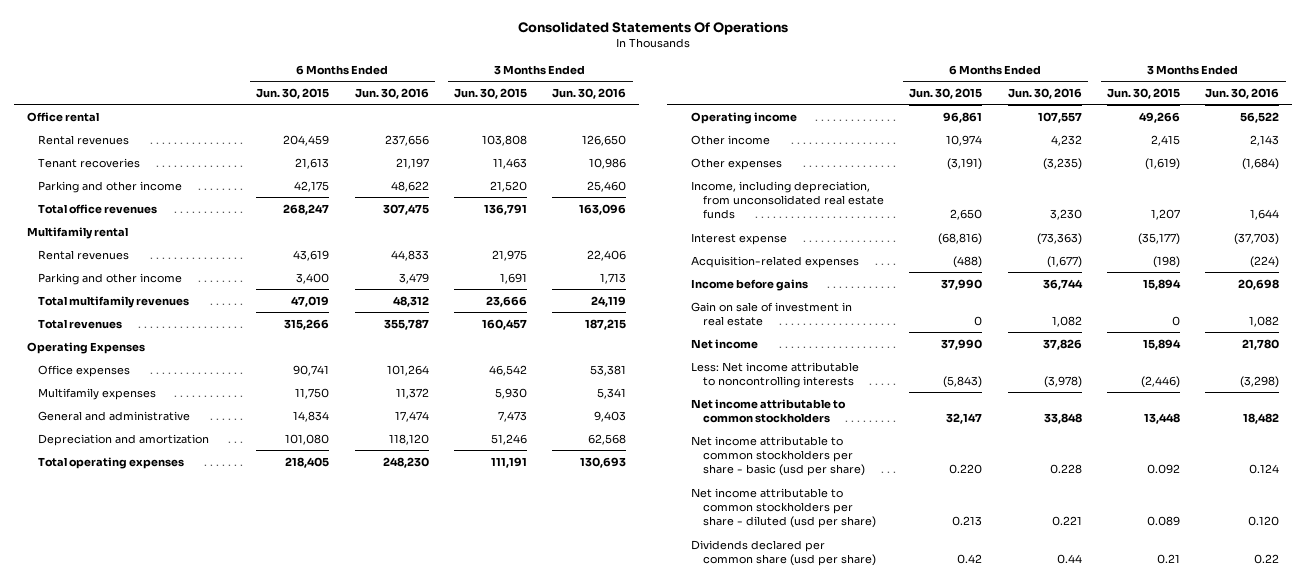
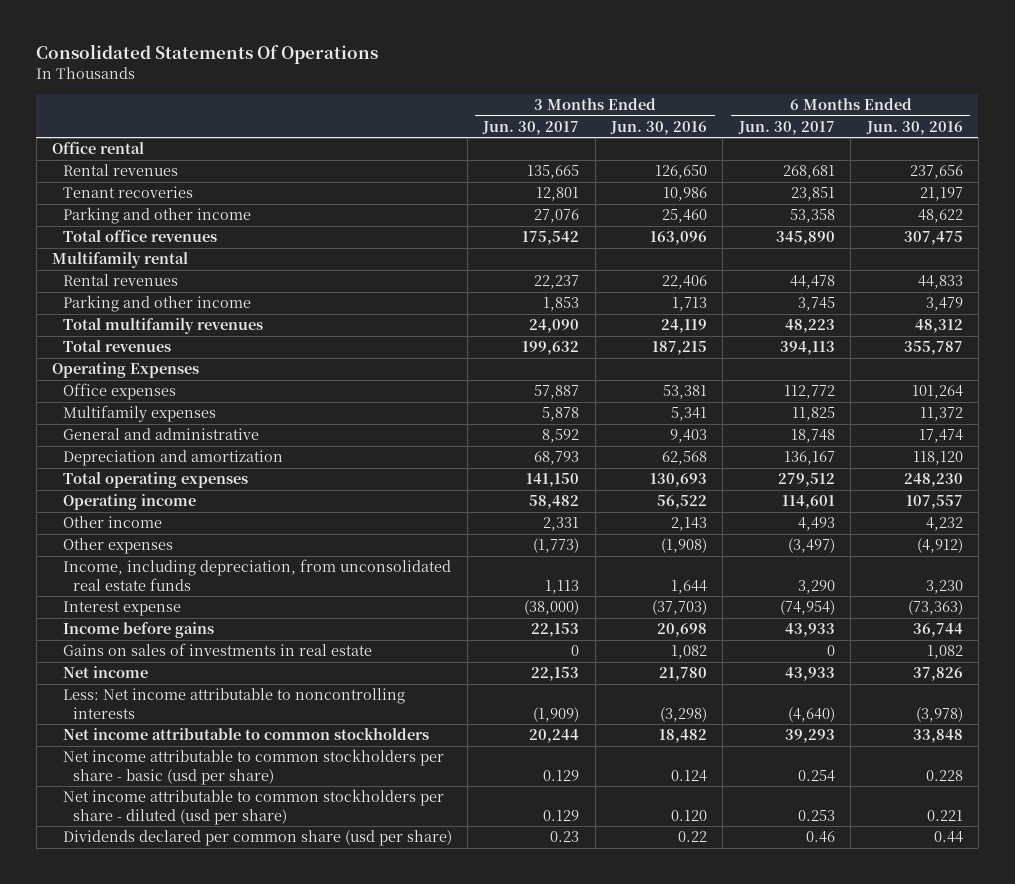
[256,87,330,99] Jun. 30, 2015 -> none
[453,87,527,99] Jun. 30, 2015 -> none
none -> [482,120,580,135] Jun. 30, 2017
none -> [737,120,835,135] Jun. 30, 2017
[1042,157,1082,170] (3,235) -> [916,538,963,554] (4,912)
[1242,157,1280,170] (1,684) -> [661,538,708,554] (1,908)
[691,255,860,268] Acquisition-related expenses -> none
[691,301,853,326] Gain on sale of investment in real estate -> [62,643,372,657] Gains on sales of investments in real estate

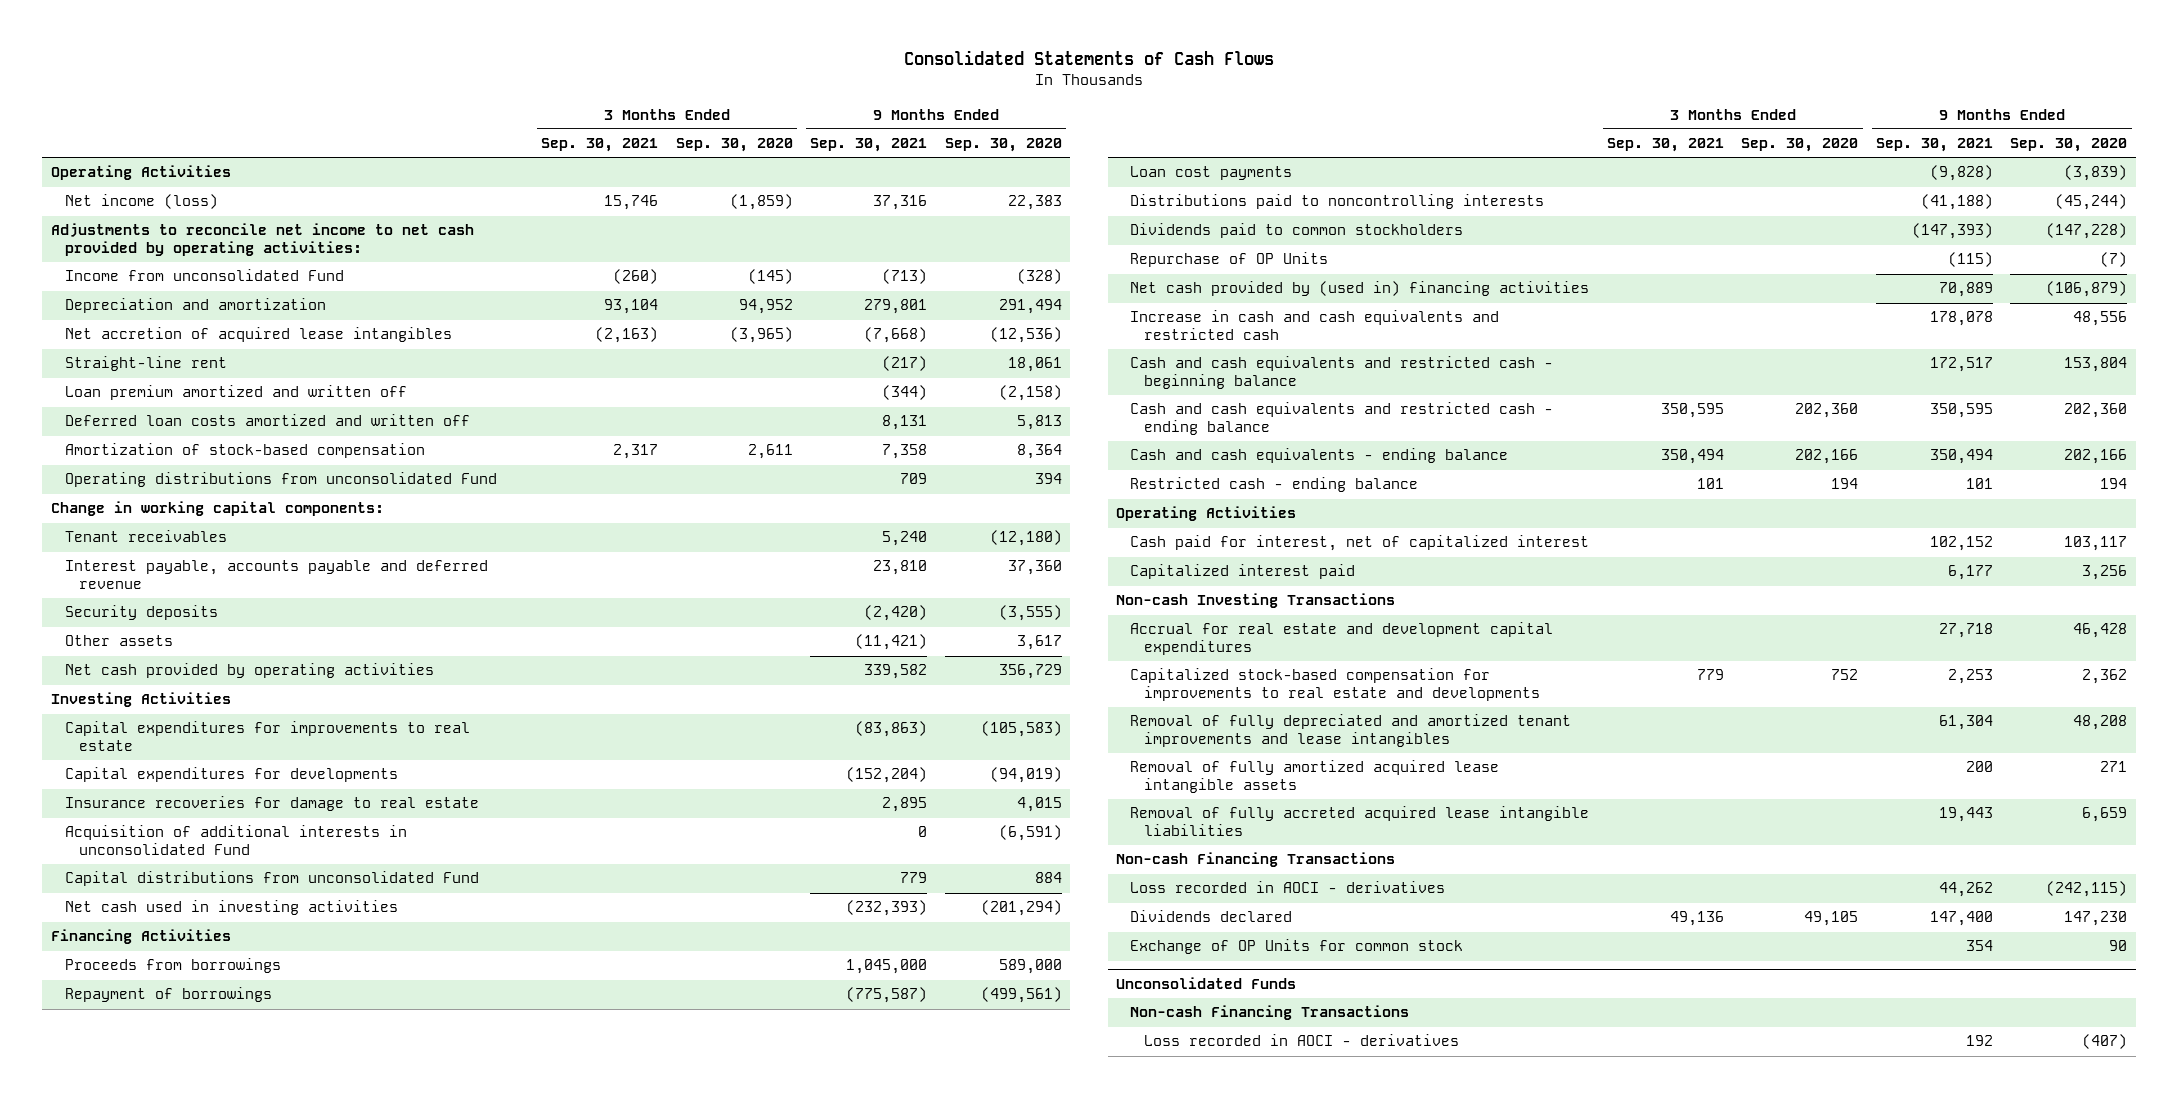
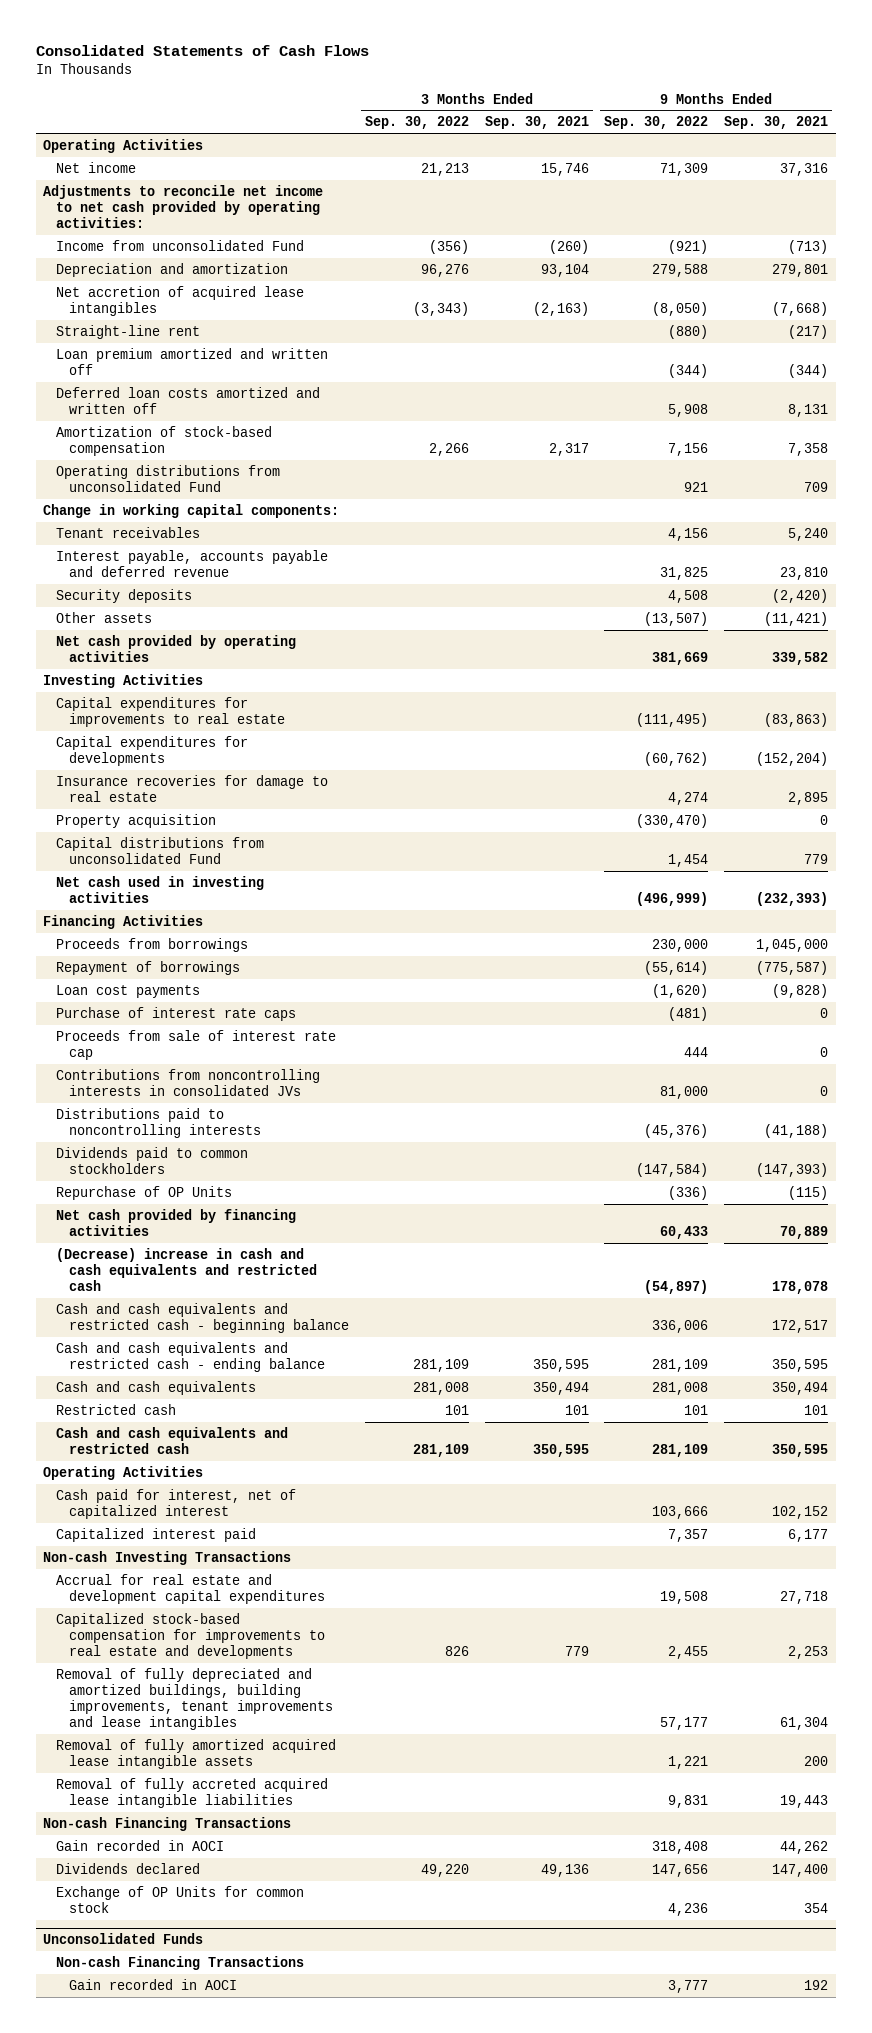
[675,138,793,153] Sep. 30, 2020 -> none
[944,138,1062,153] Sep. 30, 2020 -> none
none -> [364,116,469,130] Sep. 30, 2022
none -> [604,116,709,130] Sep. 30, 2022
[64,194,218,210] Net income (loss) -> [56,161,137,173] Net income
[64,825,407,856] Acquisition of additional interests in unconsolidated Fund -> none
none -> [56,813,217,828] Property acquisition
none -> [56,1006,297,1021] Purchase of interest rate caps
none -> [56,1029,337,1060] Proceeds from sale of interest rate cap
none -> [56,1068,321,1096] Contributions from noncontrolling interests in consolidated JVs
[1130,281,1590,297] Net cash provided by (used in) financing activities -> [56,1208,297,1236] Net cash provided by financing activities
[1130,310,1500,341] Increase in cash and cash equivalents and restricted cash -> [56,1247,317,1292] (Decrease) increase in cash and cash equivalents and restricted cash
[1130,448,1509,464] Cash and cash equivalents - ending balance -> [56,1380,257,1395] Cash and cash equivalents
[1130,477,1419,493] Restricted cash - ending balance -> [56,1403,177,1415] Restricted cash
none -> [56,1426,289,1454] Cash and cash equivalents and restricted cash
[1130,714,1572,748] Removal of fully depreciated and amortized tenant improvements and lease intangibles -> [56,1667,333,1731] Removal of fully depreciated and amortized buildings, building improvements, tenant improvements and lease intangibles
[1130,881,1446,894] Loss recorded in AOCI - derivatives -> [56,1839,225,1851] Gain recorded in AOCI
[1144,1034,1460,1047] Loss recorded in AOCI - derivatives -> [68,1978,237,1990] Gain recorded in AOCI

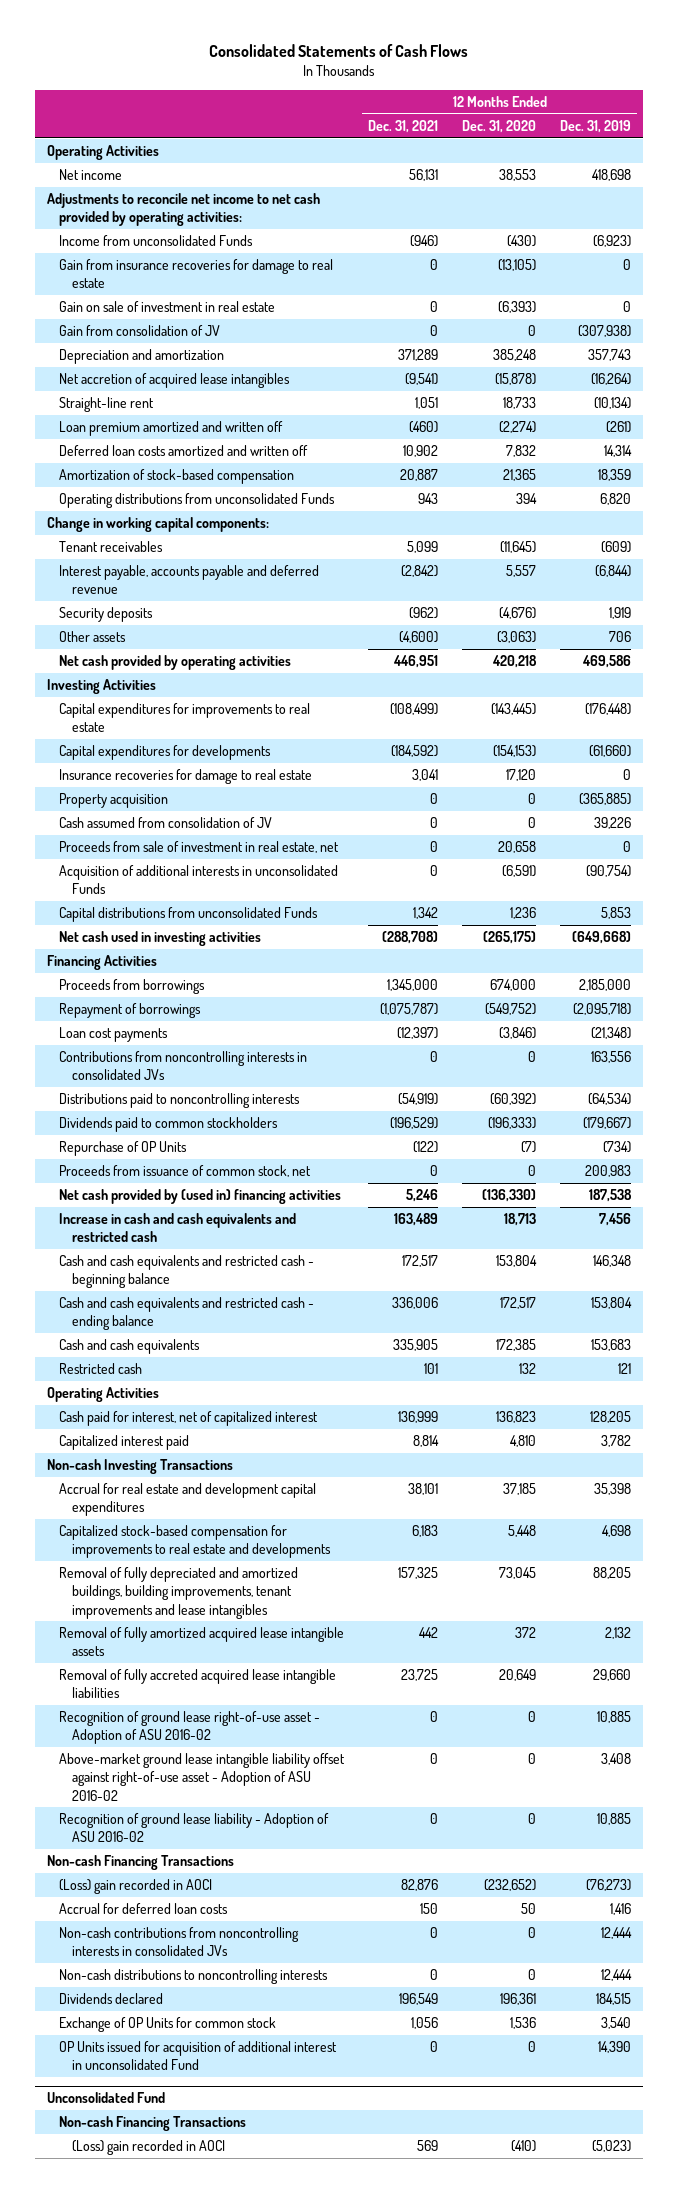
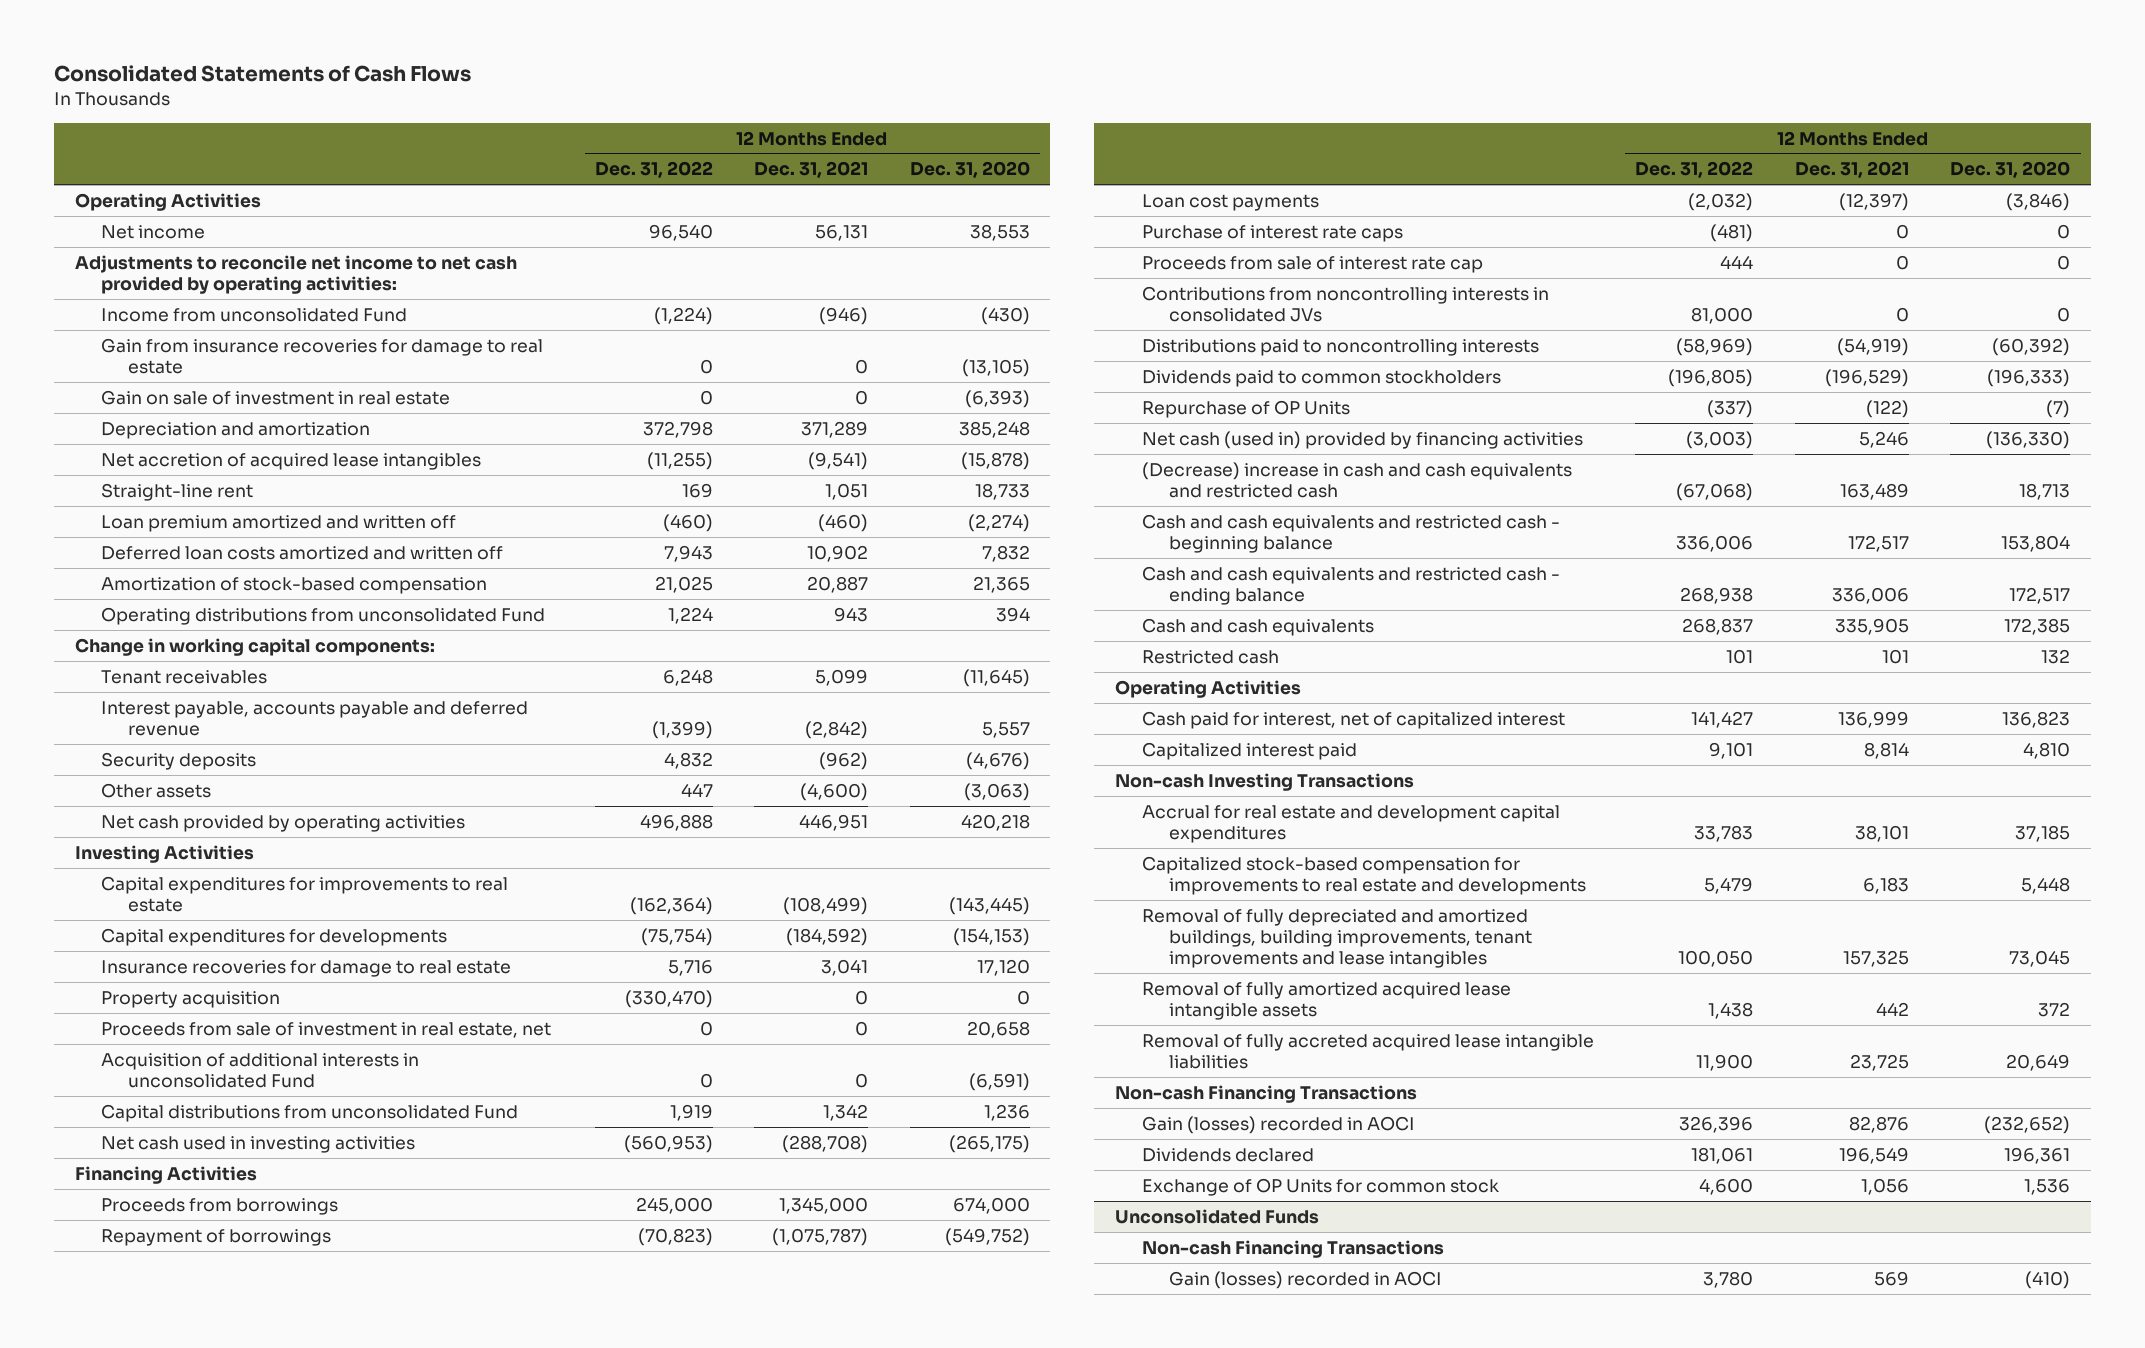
[560,119,632,133] Dec. 31, 2019 -> none
none -> [594,161,713,179] Dec. 31, 2022
[59,235,254,247] Income from unconsolidated Funds -> [101,307,408,322] Income from unconsolidated Fund
[59,325,221,337] Gain from consolidation of JV -> none
[59,493,336,509] Operating distributions from unconsolidated Funds -> [101,606,546,625] Operating distributions from unconsolidated Fund
[59,817,273,829] Cash assumed from consolidation of JV -> none
[59,865,339,895] Acquisition of additional interests in unconsolidated Funds -> [101,1052,420,1089] Acquisition of additional interests in unconsolidated Fund
[59,907,319,923] Capital distributions from unconsolidated Funds -> [101,1103,519,1122] Capital distributions from unconsolidated Fund
none -> [1142,224,1404,242] Purchase of interest rate caps
none -> [1142,255,1484,273] Proceeds from sale of interest rate cap
[59,1165,312,1178] Proceeds from issuance of common stock, net -> none
[59,1189,342,1205] Net cash provided by (used in) financing activities -> [1142,430,1584,449] Net cash (used in) provided by financing activities
[59,1213,297,1243] Increase in cash and cash equivalents and restricted cash -> [1142,461,1573,499] (Decrease) increase in cash and cash equivalents and restricted cash
[59,1711,321,1745] Recognition of ground lease right-of-use asset - Adoption of ASU 2016-02 -> none
[59,1753,346,1801] Above-market ground lease intangible liability offset against right-of-use asset - Adoption of ASU 2016-02 -> none
[59,1813,330,1843] Recognition of ground lease liability - Adoption of ASU 2016-02 -> none
[59,1903,229,1915] Accrual for deferred loan costs -> none
[59,1927,300,1957] Non-cash contributions from noncontrolling interests in consolidated JVs -> none
[59,1969,329,1985] Non-cash distributions to noncontrolling interests -> none
[59,1879,213,1895] (Loss) gain recorded in AOCI -> [1142,1115,1416,1134] Gain (losses) recorded in AOCI
[59,2041,338,2071] OP Units issued for acquisition of additional interest in unconsolidated Fund -> none
[47,2092,166,2104] Unconsolidated Fund -> [1115,1208,1320,1224] Unconsolidated Funds
[71,2140,225,2156] (Loss) gain recorded in AOCI -> [1168,1270,1442,1289] Gain (losses) recorded in AOCI

